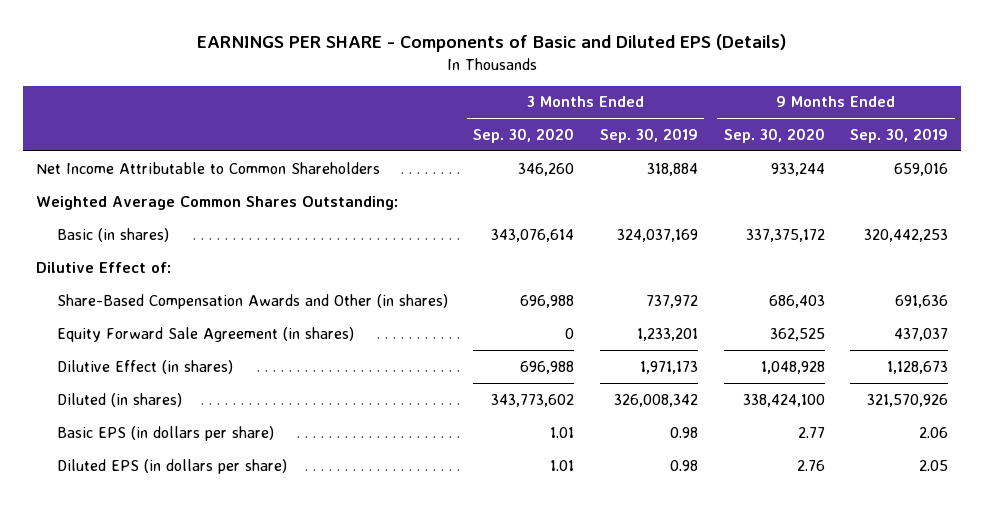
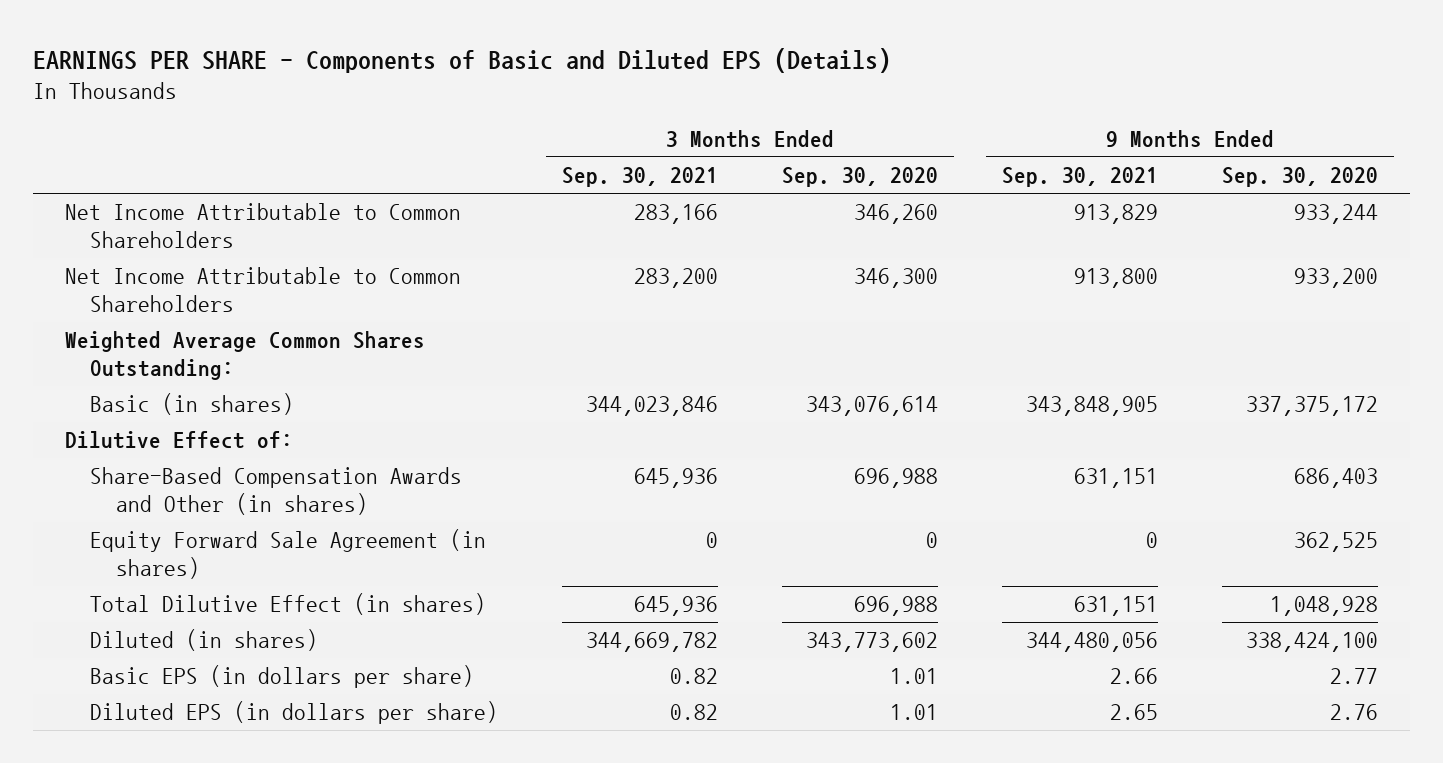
[599,127,698,143] Sep. 30, 2019 -> none
[850,127,949,143] Sep. 30, 2019 -> none
none -> [562,167,719,188] Sep. 30, 2021
none -> [1001,167,1158,188] Sep. 30, 2021
none -> [65,267,462,312] Net Income Attributable to Common Shareholders
[56,359,233,374] Dilutive Effect (in shares) -> [90,593,487,616] Total Dilutive Effect (in shares)

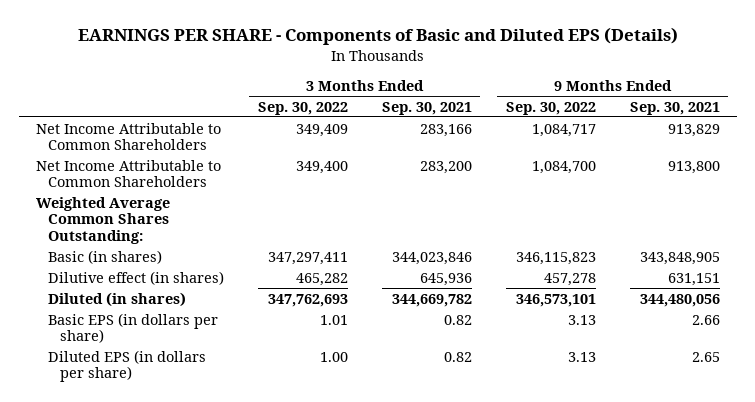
[782,167,939,188] Sep. 30, 2020 -> none
[1221,167,1378,188] Sep. 30, 2020 -> none
none -> [257,101,348,115] Sep. 30, 2022
none -> [505,101,596,115] Sep. 30, 2022
[65,431,294,450] Dilutive Effect of: -> none
[90,467,463,515] Share-Based Compensation Awards and Other (in shares) -> none
[90,529,487,579] Equity Forward Sale Agreement (in shares) -> none
[90,593,487,616] Total Dilutive Effect (in shares) -> [47,270,224,285] Dilutive effect (in shares)

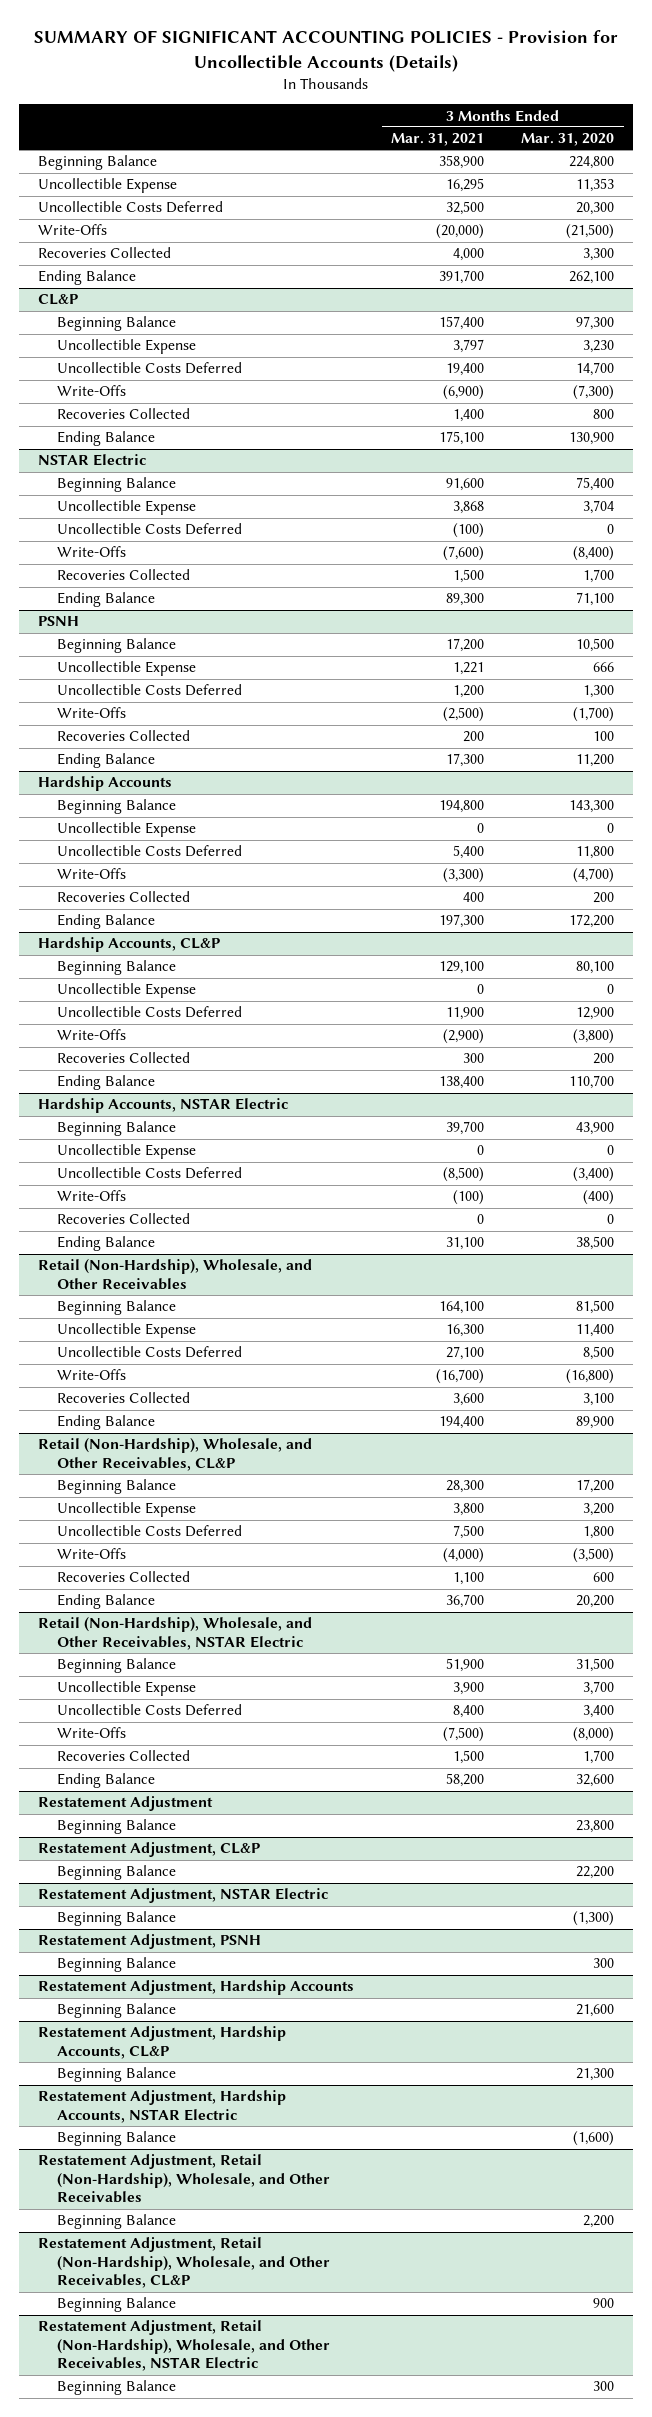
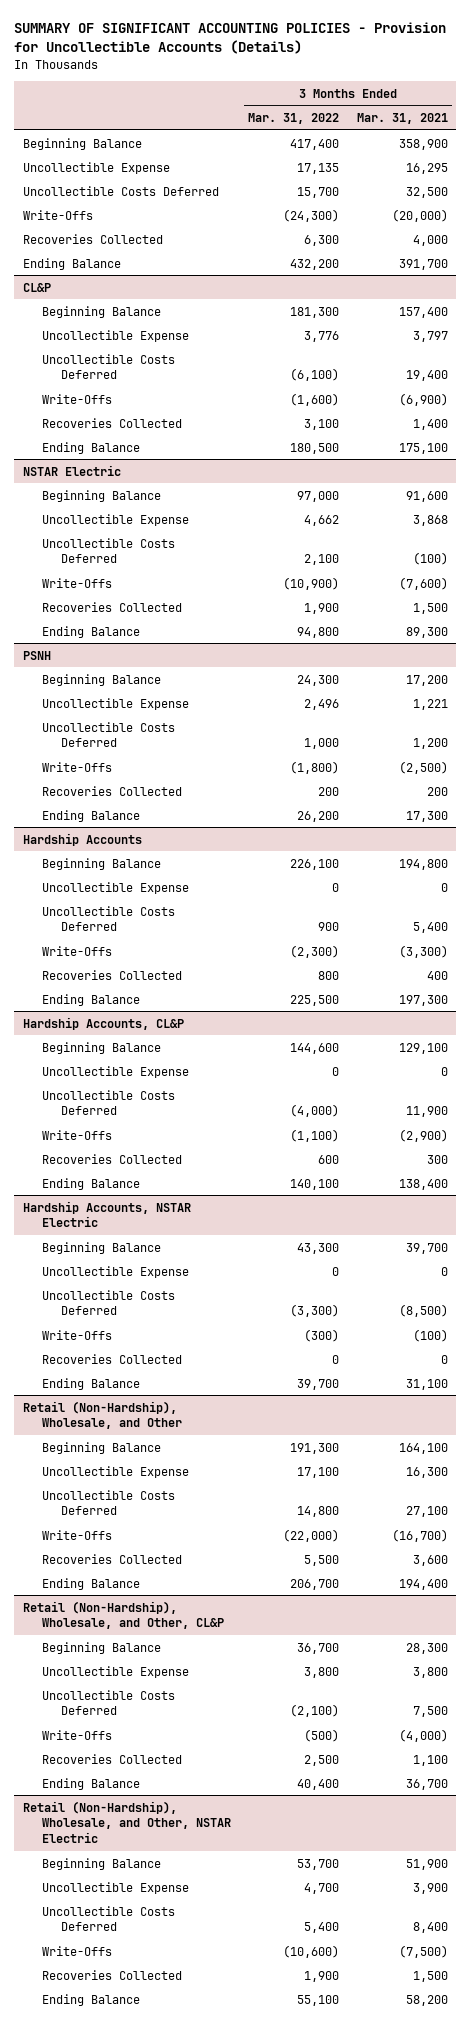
[521,133,615,147] Mar. 31, 2020 -> none
none -> [248,113,340,125] Mar. 31, 2022
[37,1259,312,1290] Retail (Non-Hardship), Wholesale, and Other Receivables -> [23,1400,183,1430] Retail (Non-Hardship), Wholesale, and Other
[37,1438,312,1471] Retail (Non-Hardship), Wholesale, and Other Receivables, CL&P -> [23,1600,225,1630] Retail (Non-Hardship), Wholesale, and Other, CL&P
[37,1617,312,1650] Retail (Non-Hardship), Wholesale, and Other Receivables, NSTAR Electric -> [23,1800,232,1844] Retail (Non-Hardship), Wholesale, and Other, NSTAR Electric
[37,1796,213,1812] Restatement Adjustment -> none
[56,1819,176,1835] Beginning Balance -> none
[37,1842,260,1858] Restatement Adjustment, CL&P -> none
[56,1865,176,1881] Beginning Balance -> none
[37,1888,328,1904] Restatement Adjustment, NSTAR Electric -> none
[56,1911,176,1927] Beginning Balance -> none
[37,1934,261,1950] Restatement Adjustment, PSNH -> none
[56,1957,176,1973] Beginning Balance -> none
[37,1980,354,1996] Restatement Adjustment, Hardship Accounts -> none
[56,2003,176,2019] Beginning Balance -> none
[37,2026,286,2059] Restatement Adjustment, Hardship Accounts, CL&P -> none
[56,2067,176,2083] Beginning Balance -> none
[37,2090,286,2123] Restatement Adjustment, Hardship Accounts, NSTAR Electric -> none
[56,2131,176,2147] Beginning Balance -> none
[37,2154,330,2204] Restatement Adjustment, Retail (Non-Hardship), Wholesale, and Other Receivables -> none
[56,2214,176,2230] Beginning Balance -> none
[37,2237,330,2289] Restatement Adjustment, Retail (Non-Hardship), Wholesale, and Other Receivables, CL&P -> none
[56,2297,176,2313] Beginning Balance -> none
[37,2320,330,2372] Restatement Adjustment, Retail (Non-Hardship), Wholesale, and Other Receivables, NSTAR Electric -> none
[56,2380,176,2396] Beginning Balance -> none

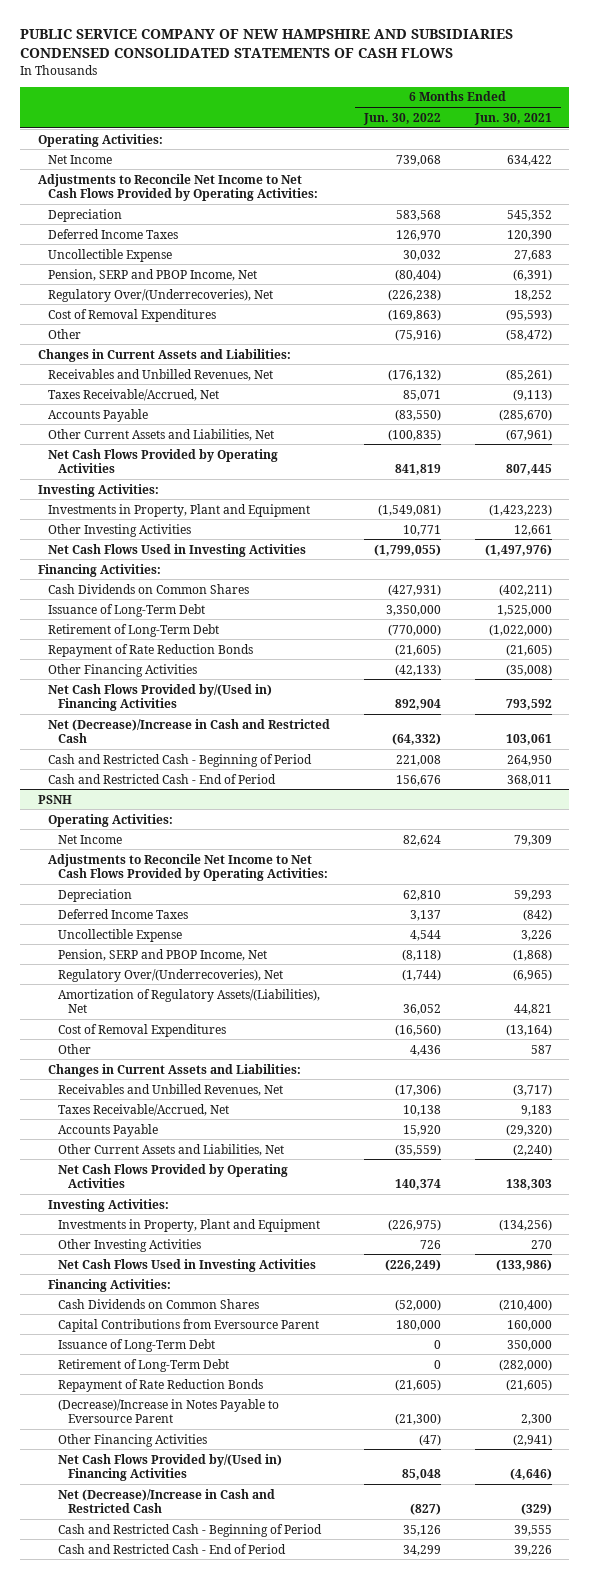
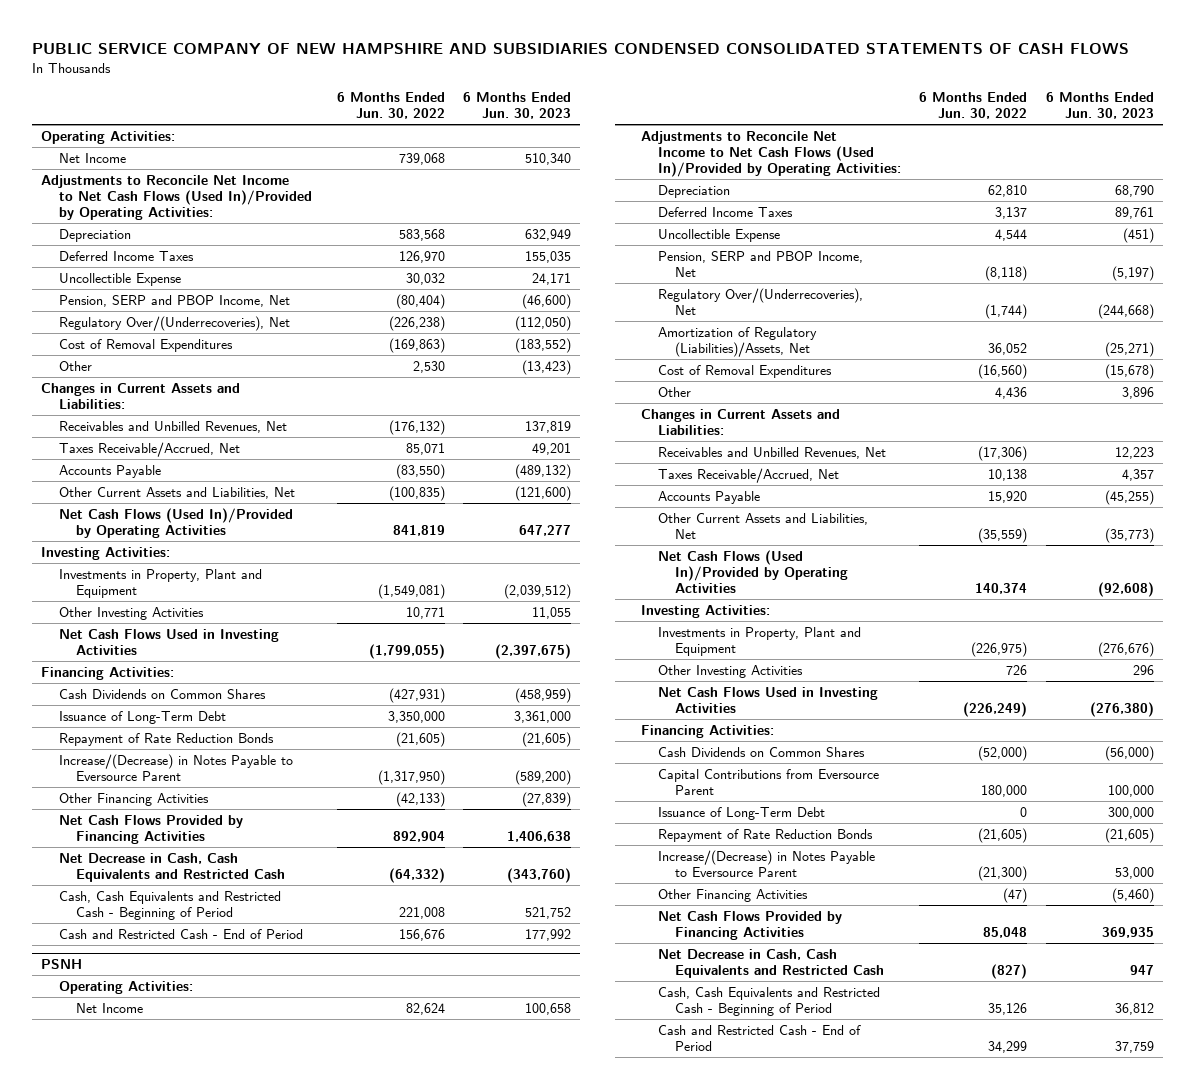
[474,112,553,125] Jun. 30, 2021 -> none
none -> [463,92,572,120] 6 Months Ended Jun. 30, 2023
[37,173,318,202] Adjustments to Reconcile Net Income to Net Cash Flows Provided by Operating Activities: -> [41,174,312,220] Adjustments to Reconcile Net Income to Net Cash Flows (Used In)/Provided by Operating Activities:
[394,328,441,341] (75,916) -> [412,360,445,373] 2,530
[47,448,278,474] Net Cash Flows Provided by Operating Activities -> [58,507,293,538] Net Cash Flows (Used In)/Provided by Operating Activities
[47,623,219,637] Retirement of Long-Term Debt -> none
none -> [58,753,293,781] Increase/(Decrease) in Notes Payable to Eversource Parent
[47,683,272,712] Net Cash Flows Provided by/(Used in) Financing Activities -> [58,814,243,844] Net Cash Flows Provided by Financing Activities
[47,718,330,744] Net (Decrease)/Increase in Cash and Restricted Cash -> [58,852,285,882] Net Decrease in Cash, Cash Equivalents and Restricted Cash
[47,753,312,767] Cash and Restricted Cash - Beginning of Period -> [58,890,281,920] Cash, Cash Equivalents and Restricted Cash - Beginning of Period
[47,853,329,882] Adjustments to Reconcile Net Income to Net Cash Flows Provided by Operating Activities: -> [640,130,902,177] Adjustments to Reconcile Net Income to Net Cash Flows (Used In)/Provided by Operating Activities:
[58,988,321,1014] Amortization of Regulatory Assets/(Liabilities), Net -> [658,326,818,357] Amortization of Regulatory (Liabilities)/Assets, Net
[58,1163,289,1189] Net Cash Flows Provided by Operating Activities -> [658,549,849,593] Net Cash Flows (Used In)/Provided by Operating Activities
[58,1358,230,1372] Retirement of Long-Term Debt -> none
[58,1398,280,1424] (Decrease)/Increase in Notes Payable to Eversource Parent -> [658,849,876,877] Increase/(Decrease) in Notes Payable to Eversource Parent
[58,1453,283,1482] Net Cash Flows Provided by/(Used in) Financing Activities -> [658,910,843,940] Net Cash Flows Provided by Financing Activities
[58,1488,276,1514] Net (Decrease)/Increase in Cash and Restricted Cash -> [658,948,885,978] Net Decrease in Cash, Cash Equivalents and Restricted Cash
[58,1523,323,1537] Cash and Restricted Cash - Beginning of Period -> [658,986,881,1016] Cash, Cash Equivalents and Restricted Cash - Beginning of Period

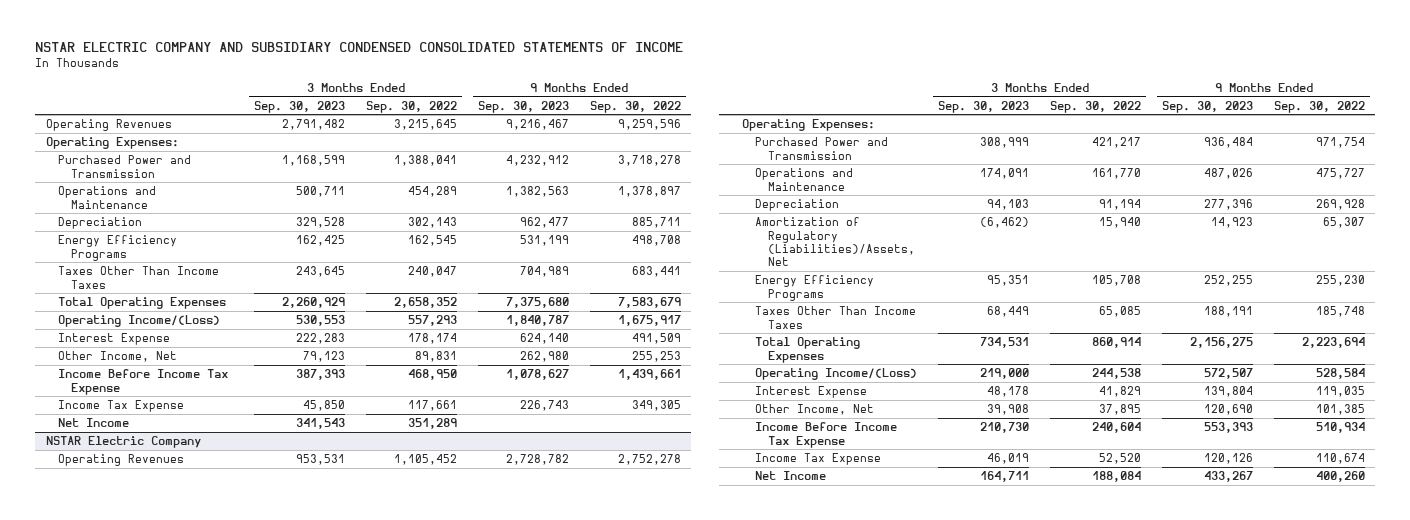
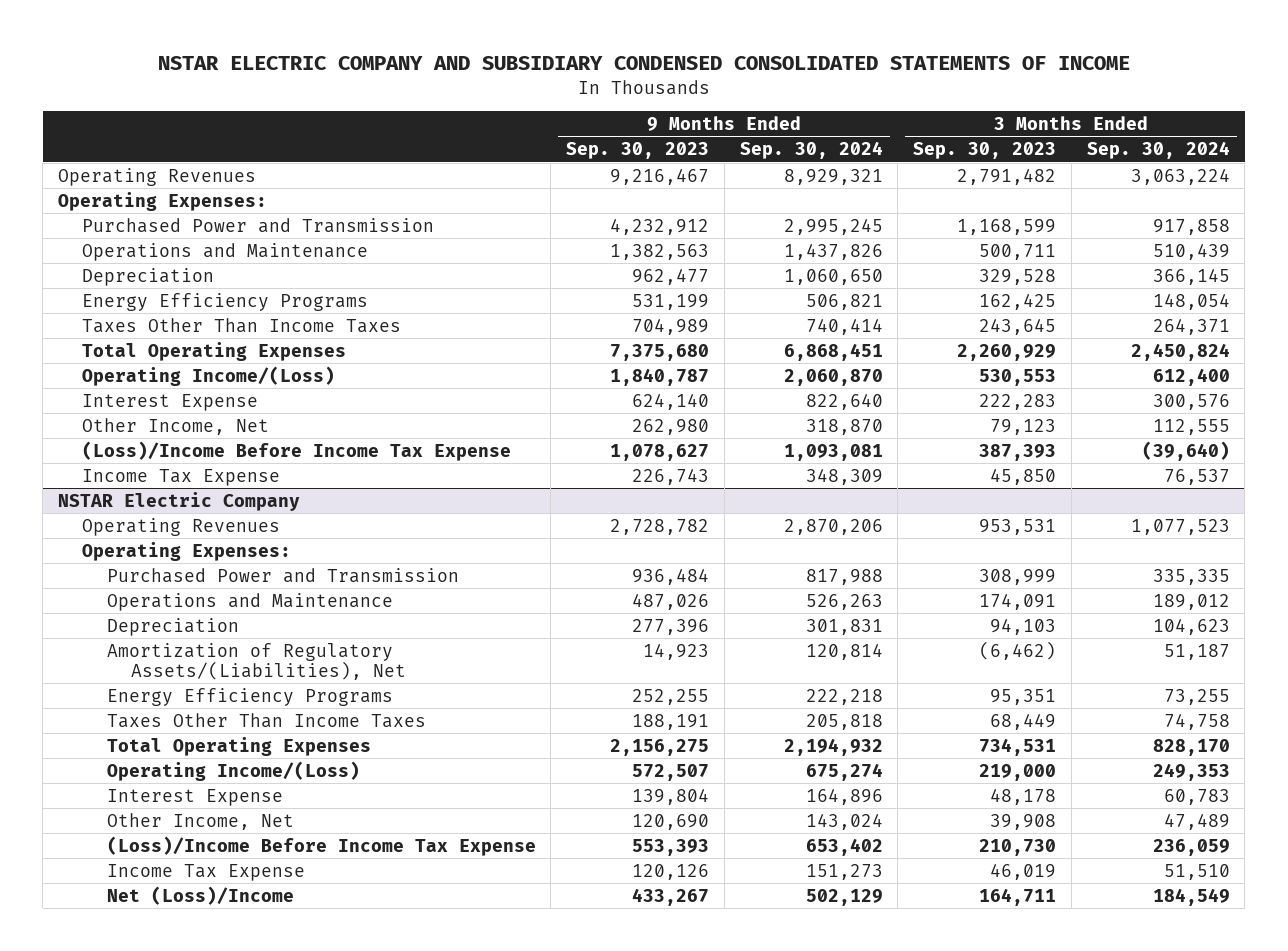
[366,100,458,113] Sep. 30, 2022 -> none
[589,100,681,113] Sep. 30, 2022 -> none
none -> [739,141,883,160] Sep. 30, 2024
none -> [1086,141,1230,160] Sep. 30, 2024
[58,369,229,395] Income Before Income Tax Expense -> [82,440,512,461] (Loss)/Income Before Income Tax Expense
[58,418,130,428] Net Income -> none
[755,217,916,267] Amortization of Regulatory (Liabilities)/Assets, Net -> [106,642,406,680] Amortization of Regulatory Assets/(Liabilities), Net
[755,422,898,448] Income Before Income Tax Expense -> [106,835,536,856] (Loss)/Income Before Income Tax Expense
[755,471,827,481] Net Income -> [106,885,294,905] Net (Loss)/Income

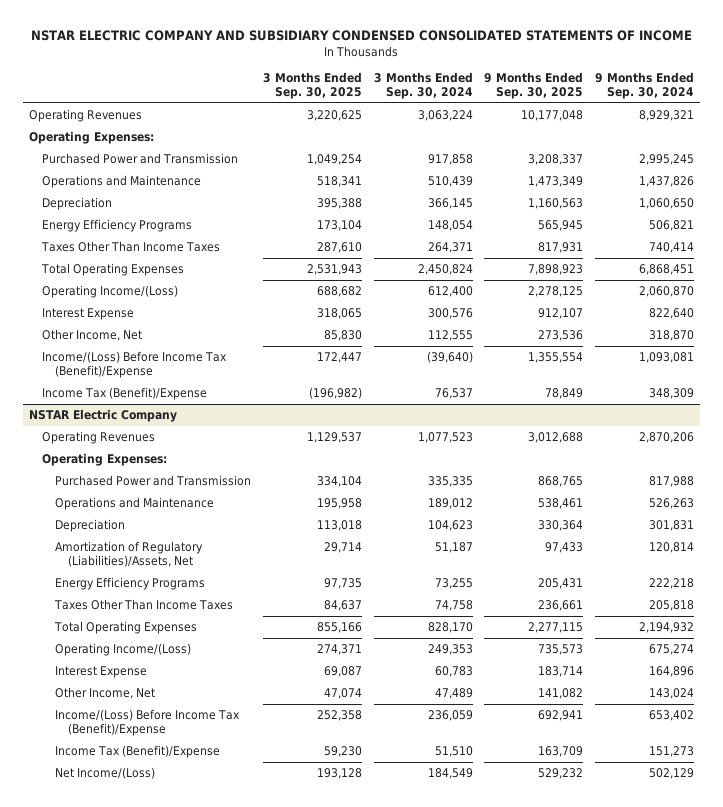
[566,142,710,160] Sep. 30, 2023 -> none
[913,142,1057,160] Sep. 30, 2023 -> none
none -> [262,71,362,99] 3 Months Ended Sep. 30, 2025
none -> [484,71,584,99] 9 Months Ended Sep. 30, 2025
[82,440,512,461] (Loss)/Income Before Income Tax Expense -> [41,350,227,379] Income/(Loss) Before Income Tax (Benefit)/Expense
[82,468,281,486] Income Tax Expense -> [41,386,207,400] Income Tax (Benefit)/Expense
[106,642,406,680] Amortization of Regulatory Assets/(Liabilities), Net -> [55,540,204,568] Amortization of Regulatory (Liabilities)/Assets, Net
[106,835,536,856] (Loss)/Income Before Income Tax Expense -> [55,708,241,737] Income/(Loss) Before Income Tax (Benefit)/Expense
[106,863,305,881] Income Tax Expense -> [55,744,221,758] Income Tax (Benefit)/Expense
[106,885,294,905] Net (Loss)/Income -> [55,766,156,779] Net Income/(Loss)

